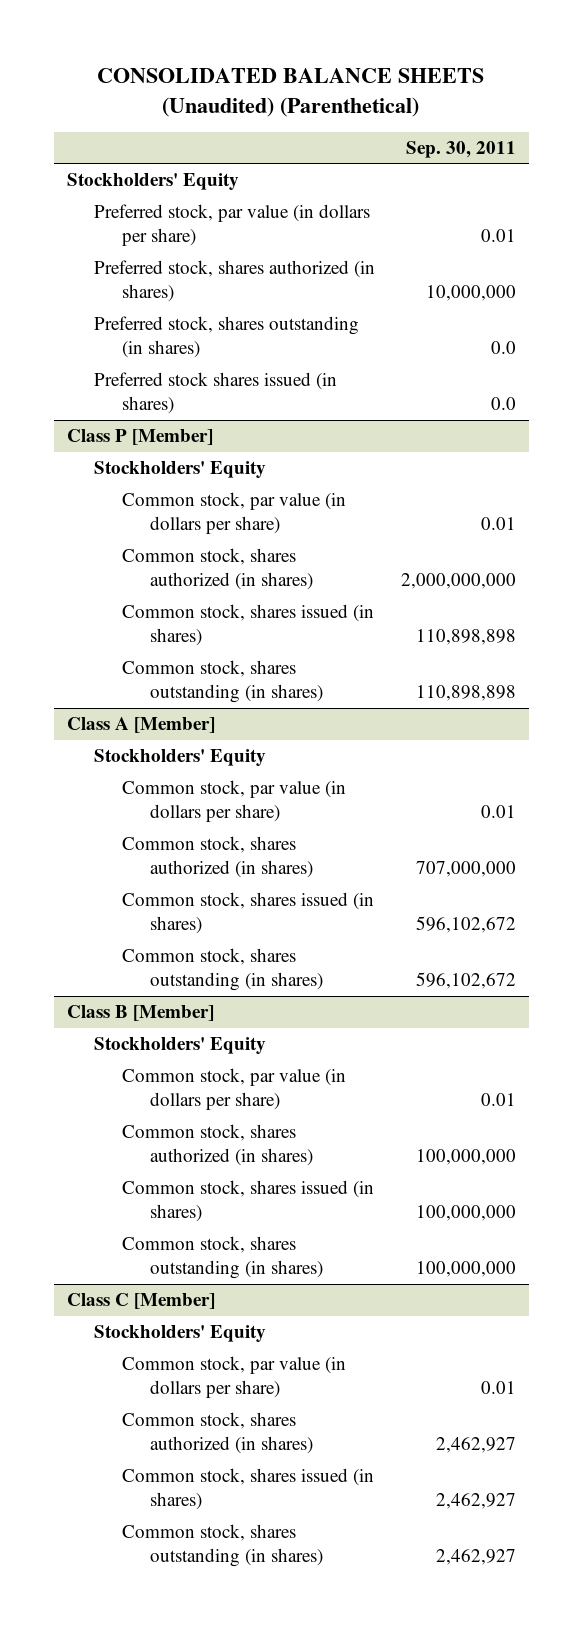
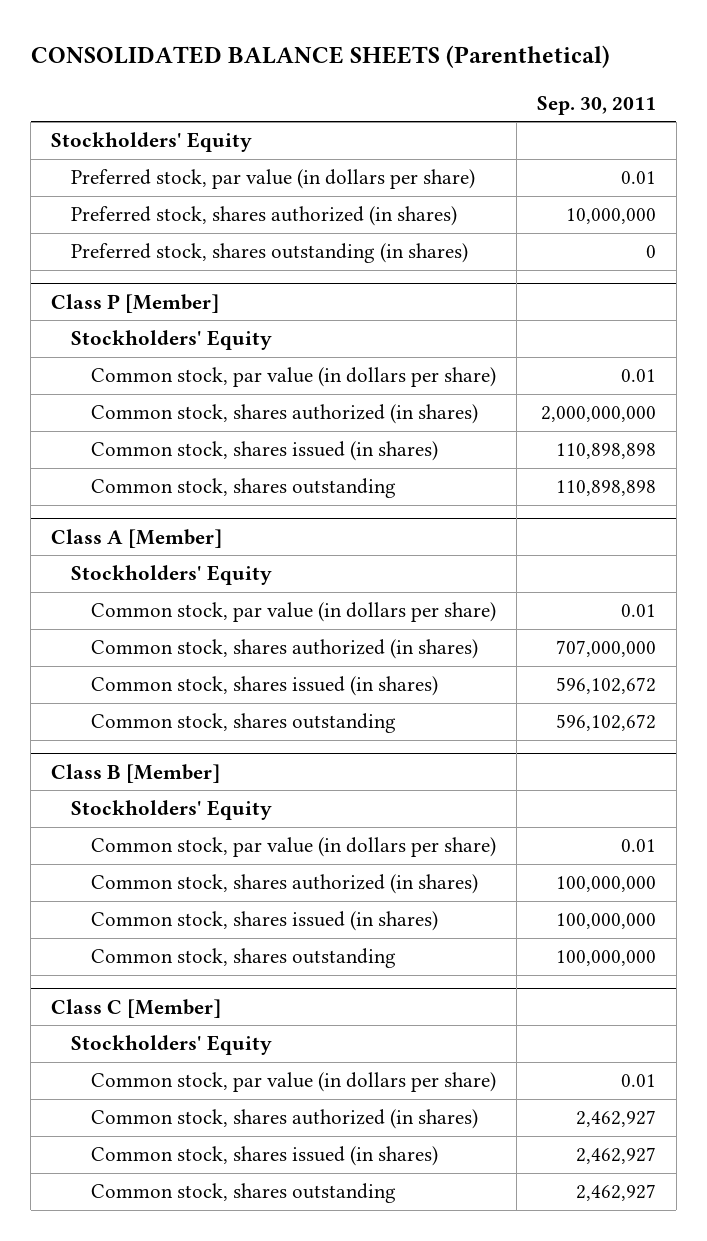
[97,68,485,117] CONSOLIDATED BALANCE SHEETS (Unaudited) (Parenthetical) -> [30,45,610,69] CONSOLIDATED BALANCE SHEETS (Parenthetical)
[94,372,338,415] Preferred stock shares issued (in shares) -> none
[491,341,517,355] 0.0 -> [646,245,657,259] 0
[121,660,323,704] Common stock, shares outstanding (in shares) -> [91,478,397,499] Common stock, shares outstanding
[121,948,323,992] Common stock, shares outstanding (in shares) -> [91,713,397,734] Common stock, shares outstanding
[121,1236,323,1280] Common stock, shares outstanding (in shares) -> [91,948,397,969] Common stock, shares outstanding
[121,1524,323,1568] Common stock, shares outstanding (in shares) -> [91,1183,397,1204] Common stock, shares outstanding

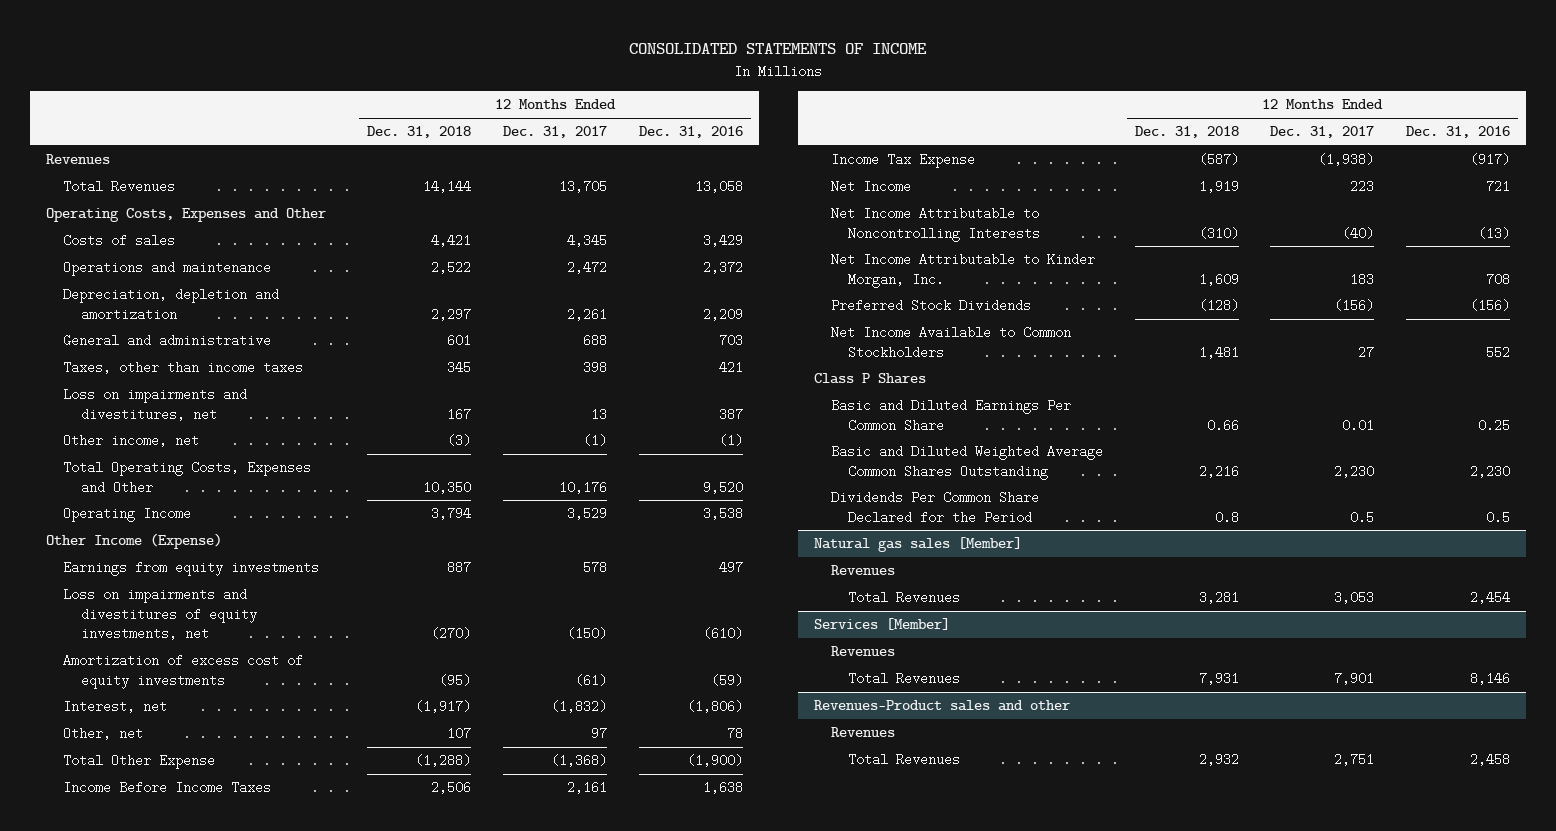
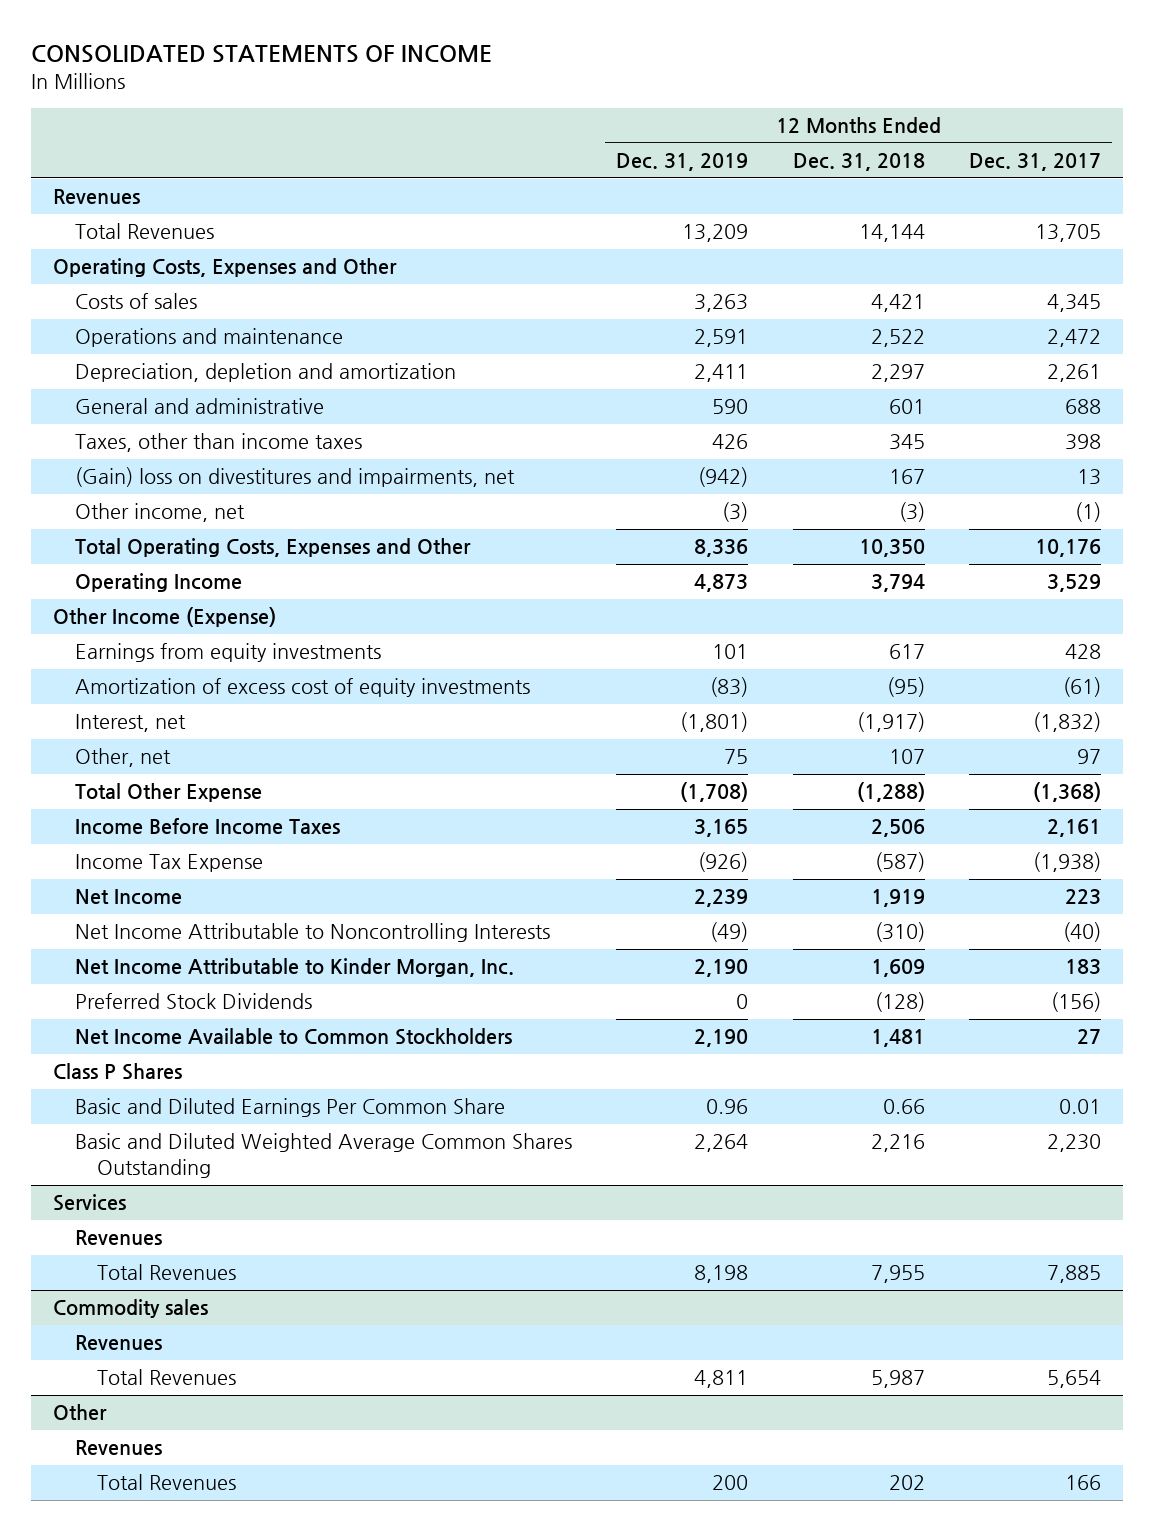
[638,126,743,139] Dec. 31, 2016 -> none
none -> [616,153,749,172] Dec. 31, 2019
[63,388,248,421] Loss on impairments and divestitures, net -> [75,467,516,488] (Gain) loss on divestitures and impairments, net
[63,588,257,641] Loss on impairments and divestitures of equity investments, net -> none
[447,561,472,575] 887 -> [888,644,925,660] 617
[582,561,607,575] 578 -> [1065,644,1102,660] 428
[830,491,1039,524] Dividends Per Common Share Declared for the Period -> none
[813,537,1022,553] Natural gas sales [Member] -> none
none -> [52,1194,126,1212] Services
[813,618,950,631] Services [Member] -> none
[1198,591,1239,605] 3,281 -> [870,1265,925,1284] 7,955
[1334,591,1375,605] 3,053 -> [1047,1265,1102,1284] 7,885
none -> [52,1299,208,1319] Commodity sales
[813,700,1070,712] Revenues-Product sales and other -> none
[1198,672,1239,686] 7,931 -> [870,1370,925,1389] 5,987
[1334,672,1375,686] 7,901 -> [1047,1370,1102,1389] 5,654
none -> [52,1404,107,1421] Other
[1198,753,1239,767] 2,932 -> [888,1475,925,1491] 202
[1334,753,1375,767] 2,751 -> [1065,1475,1102,1491] 166

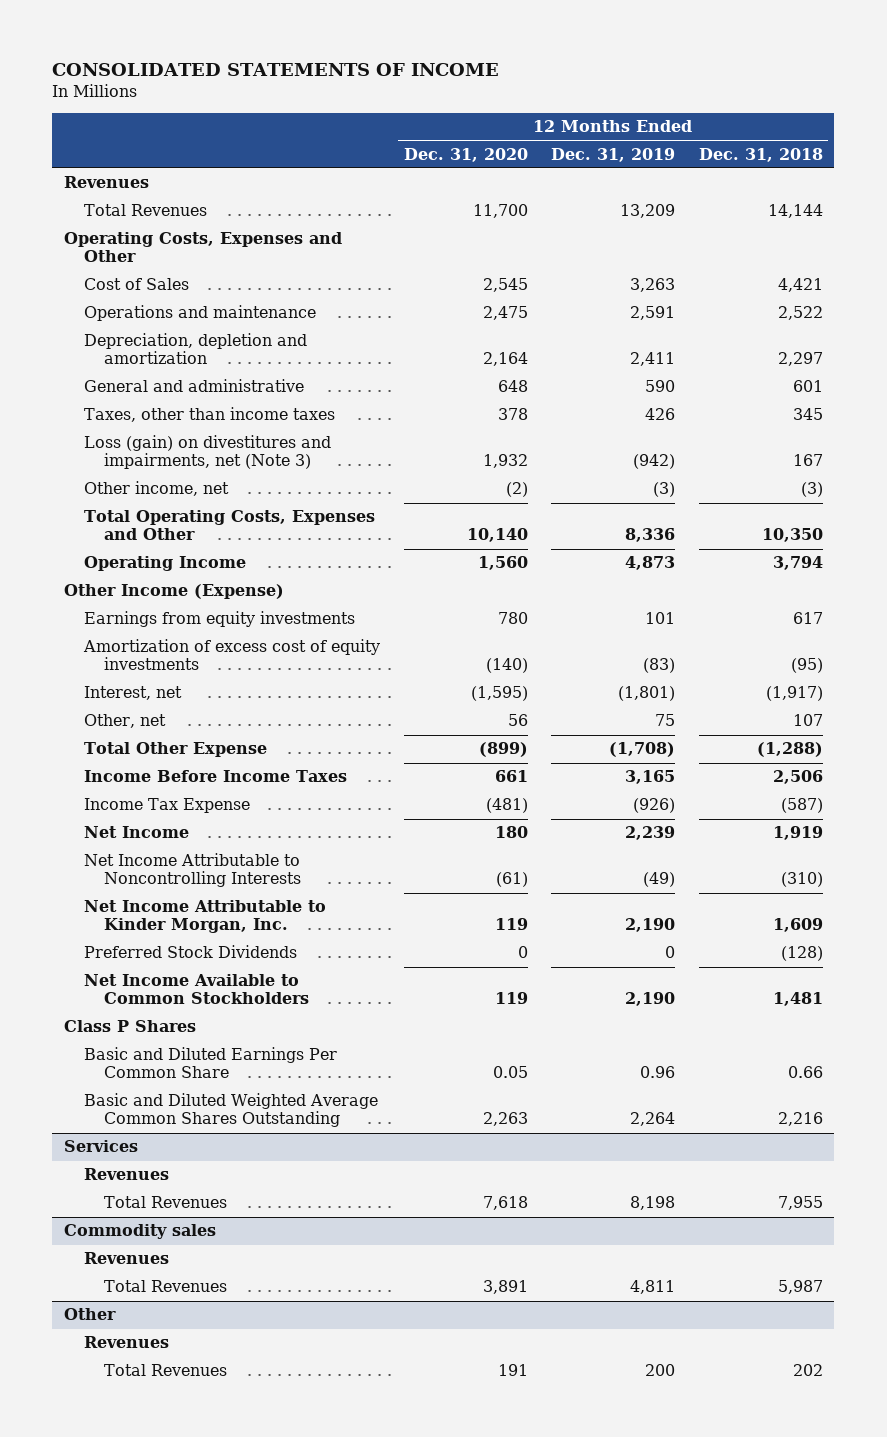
[969,153,1102,172] Dec. 31, 2017 -> none
none -> [403,147,528,162] Dec. 31, 2020
[75,293,198,310] Costs of sales -> [84,278,190,291] Cost of Sales
[75,467,516,488] (Gain) loss on divestitures and impairments, net -> [84,435,332,470] Loss (gain) on divestitures and impairments, net (Note 3)

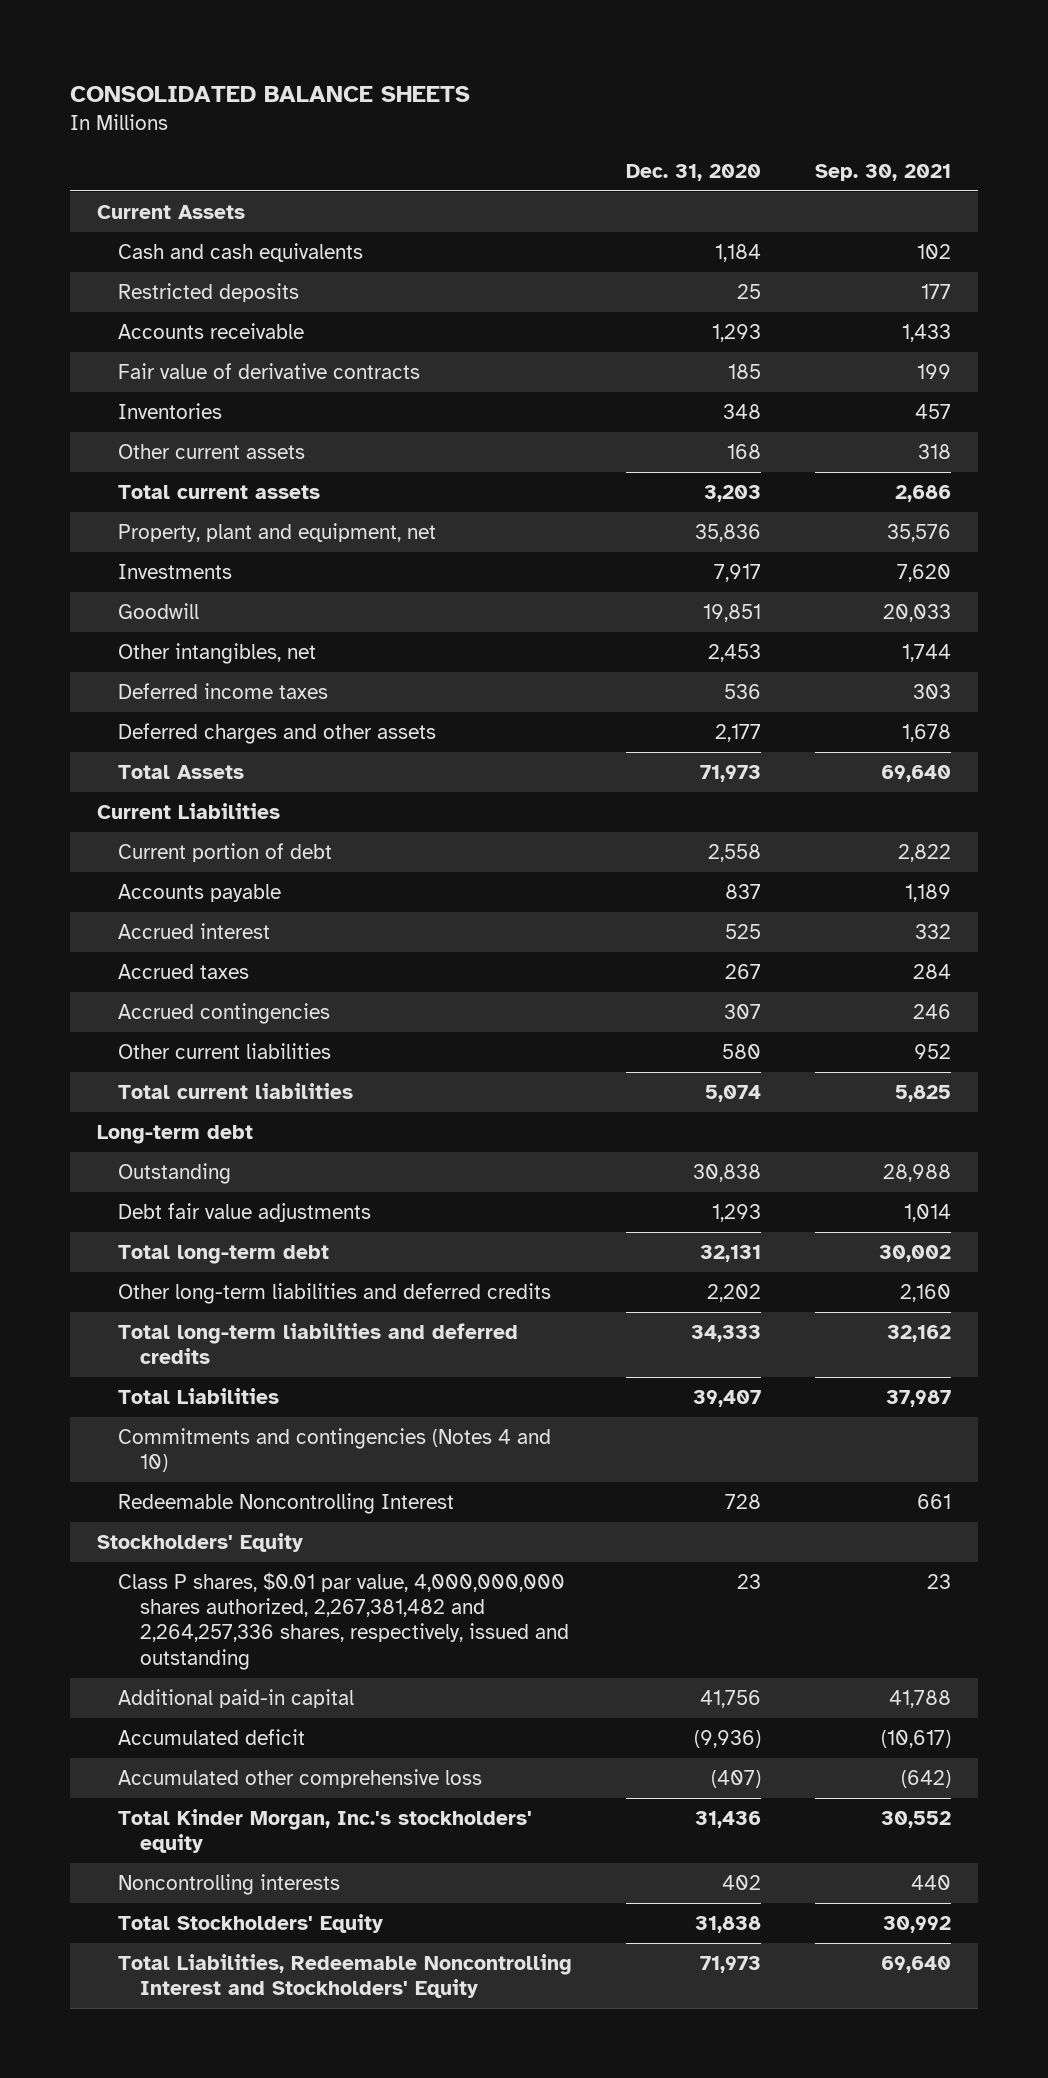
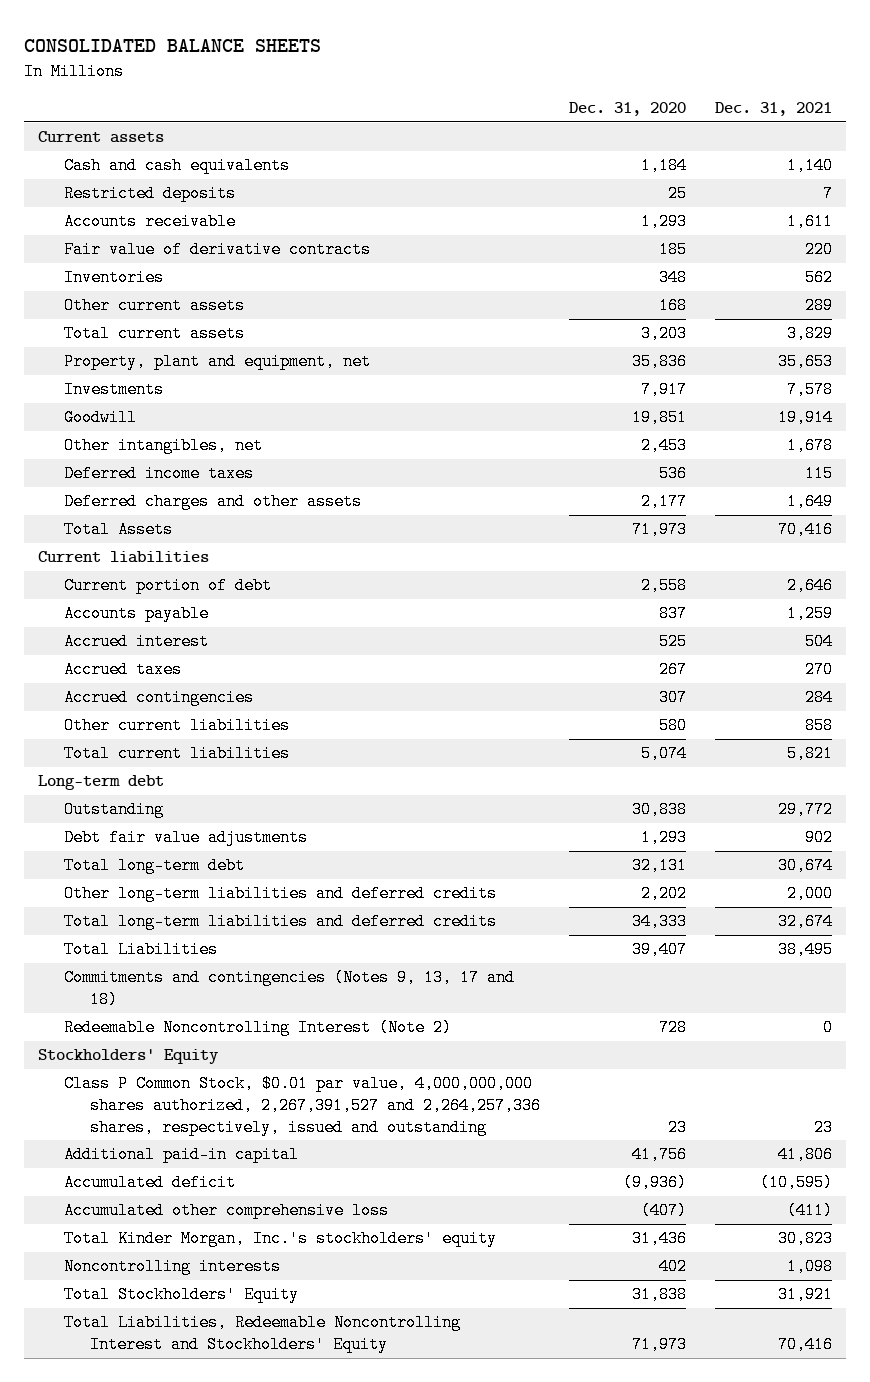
[815,163,952,181] Sep. 30, 2021 -> none
none -> [714,102,832,117] Dec. 31, 2021
[96,205,245,220] Current Assets -> [38,131,165,144] Current assets
[96,803,280,820] Current Liabilities -> [38,551,210,564] Current liabilities
[118,1428,552,1473] Commitments and contingencies (Notes 4 and 10) -> [64,969,516,1009] Commitments and contingencies (Notes 9, 13, 17 and 18)
[118,1493,455,1515] Redeemable Noncontrolling Interest -> [64,1019,453,1037] Redeemable Noncontrolling Interest (Note 2)
[118,1572,570,1670] Class P shares, $0.01 par value, 4,000,000,000 shares authorized, 2,267,381,482 and 2,264,257,336 shares, respectively, issued and outstanding -> [64,1075,542,1137] Class P Common Stock, $0.01 par value, 4,000,000,000 shares authorized, 2,267,391,527 and 2,264,257,336 shares, respectively, issued and outstanding

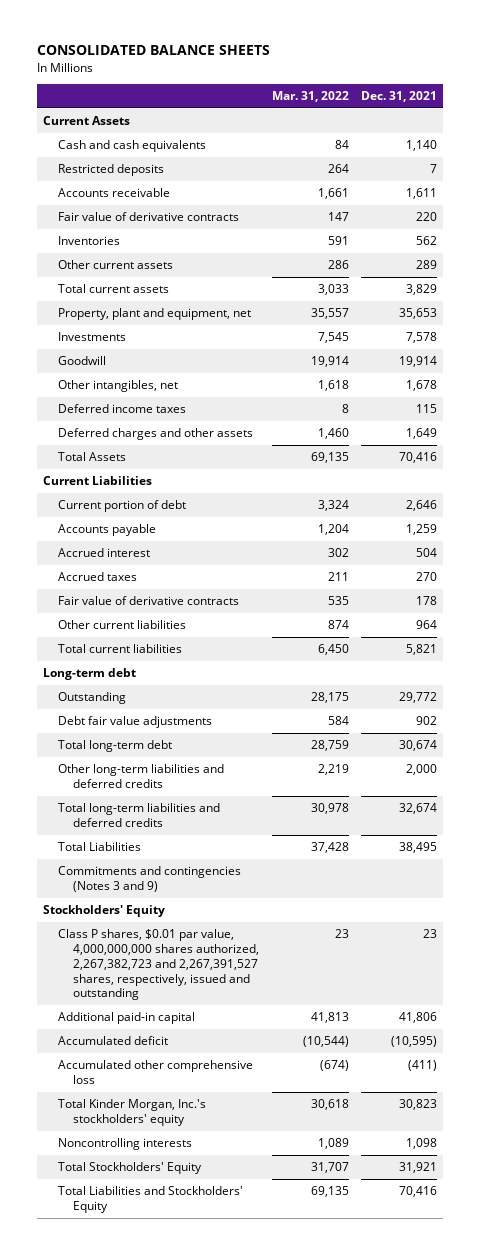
[569,102,687,117] Dec. 31, 2020 -> none
none -> [271,90,349,102] Mar. 31, 2022
[38,131,165,144] Current assets -> [42,116,130,126] Current Assets
[38,551,210,564] Current liabilities -> [42,476,152,486] Current Liabilities
[64,689,255,707] Accrued contingencies -> none
none -> [58,596,240,606] Fair value of derivative contracts
[804,717,833,735] 858 -> [416,620,438,630] 964
[64,1019,453,1037] Redeemable Noncontrolling Interest (Note 2) -> none
[64,969,516,1009] Commitments and contingencies (Notes 9, 13, 17 and 18) -> [58,866,242,893] Commitments and contingencies (Notes 3 and 9)
[64,1075,542,1137] Class P Common Stock, $0.01 par value, 4,000,000,000 shares authorized, 2,267,391,527 and 2,264,257,336 shares, respectively, issued and outstanding -> [58,929,260,1001] Class P shares, $0.01 par value, 4,000,000,000 shares authorized, 2,267,382,723 and 2,267,391,527 shares, respectively, issued and outstanding
[64,1314,462,1354] Total Liabilities, Redeemable Noncontrolling Interest and Stockholders' Equity -> [58,1186,244,1214] Total Liabilities and Stockholders' Equity

